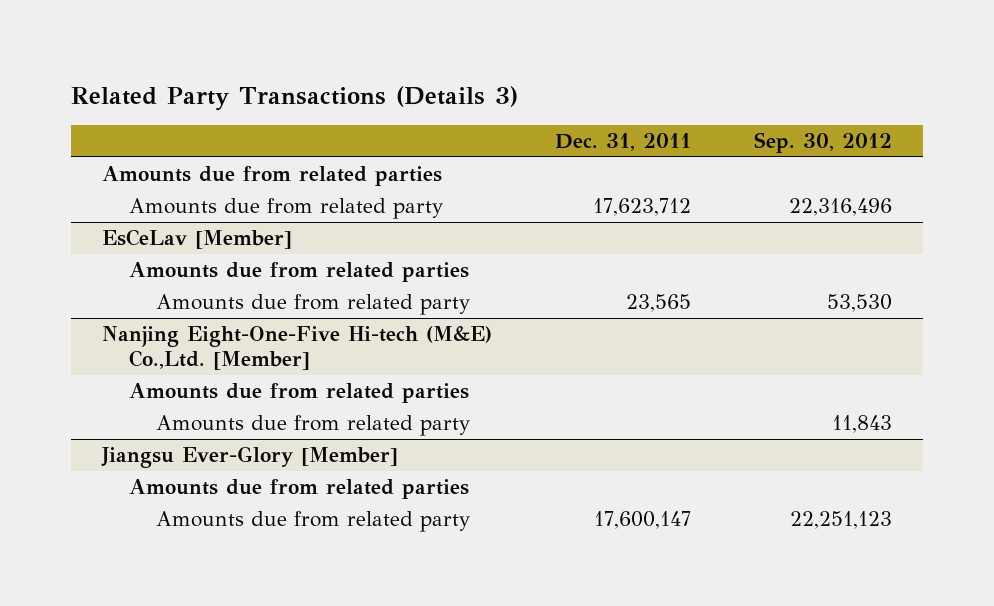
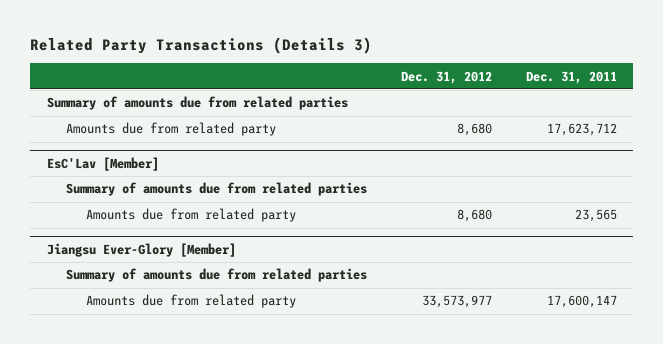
[753,132,892,154] Sep. 30, 2012 -> none
none -> [400,70,492,84] Dec. 31, 2012
[102,166,443,187] Amounts due from related parties -> [46,96,348,111] Summary of amounts due from related parties
[102,229,293,250] EsCeLav [Member] -> none
none -> [46,156,159,171] EsC'Lav [Member]
[129,262,470,283] Amounts due from related parties -> [66,182,368,197] Summary of amounts due from related parties
[102,326,493,370] Nanjing Eight-One-Five Hi-tech (M&E) Co.,Ltd. [Member] -> none
[129,383,470,404] Amounts due from related parties -> none
[156,415,471,437] Amounts due from related party -> none
[129,479,470,500] Amounts due from related parties -> [66,268,368,283] Summary of amounts due from related parties

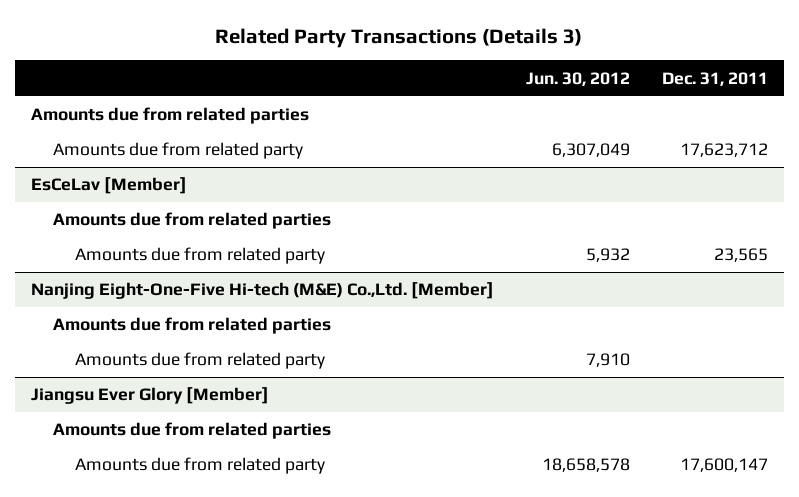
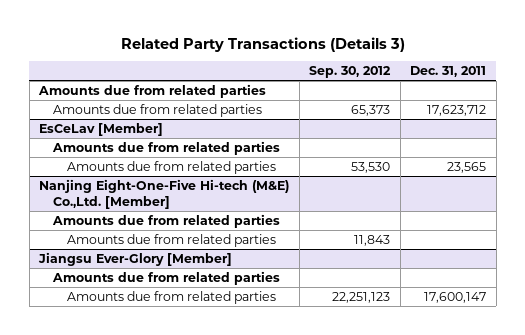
[525,71,630,86] Jun. 30, 2012 -> none
none -> [309,66,392,79] Sep. 30, 2012
[52,142,303,160] Amounts due from related party -> [53,103,263,117] Amounts due from related parties
[74,247,325,265] Amounts due from related party -> [66,160,276,174] Amounts due from related parties
[74,352,325,370] Amounts due from related party -> none
[31,387,270,405] Jiangsu Ever Glory [Member] -> none
none -> [38,251,233,266] Jiangsu Ever-Glory [Member]
none -> [52,270,281,285] Amounts due from related parties
[74,457,325,475] Amounts due from related party -> [66,290,276,304] Amounts due from related parties

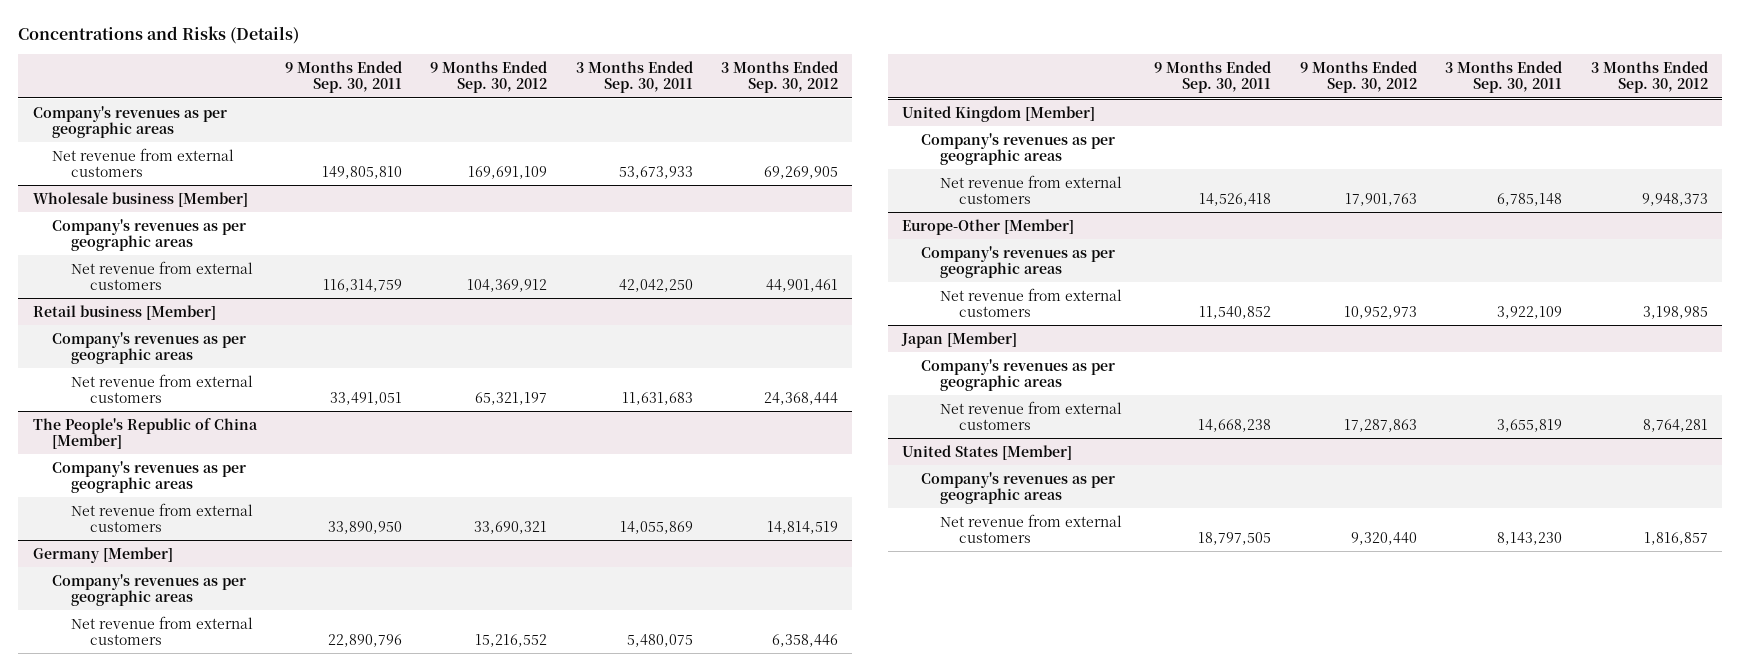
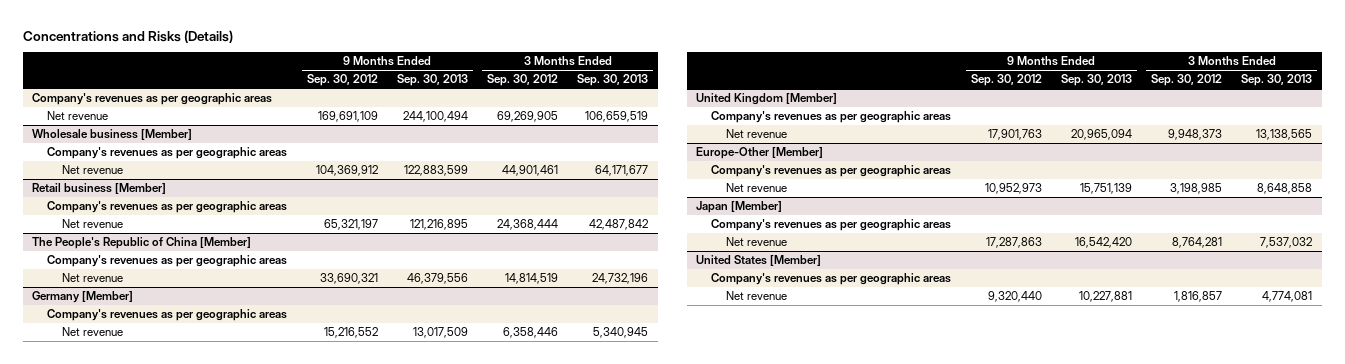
[285,60,403,94] 9 Months Ended Sep. 30, 2011 -> none
[575,60,693,94] 3 Months Ended Sep. 30, 2011 -> none
none -> [396,74,468,87] Sep. 30, 2013
none -> [577,74,649,87] Sep. 30, 2013
[51,147,234,177] Net revenue from external customers -> [47,111,109,121] Net revenue
[70,260,253,290] Net revenue from external customers -> [62,165,124,175] Net revenue
[70,373,253,403] Net revenue from external customers -> [62,219,124,229] Net revenue
[70,502,253,532] Net revenue from external customers -> [62,273,124,283] Net revenue
[70,615,253,645] Net revenue from external customers -> [62,327,124,337] Net revenue
[940,174,1123,204] Net revenue from external customers -> [726,129,788,139] Net revenue
[940,287,1123,317] Net revenue from external customers -> [726,183,788,193] Net revenue
[940,400,1123,430] Net revenue from external customers -> [726,237,788,247] Net revenue
[940,513,1123,543] Net revenue from external customers -> [726,291,788,301] Net revenue

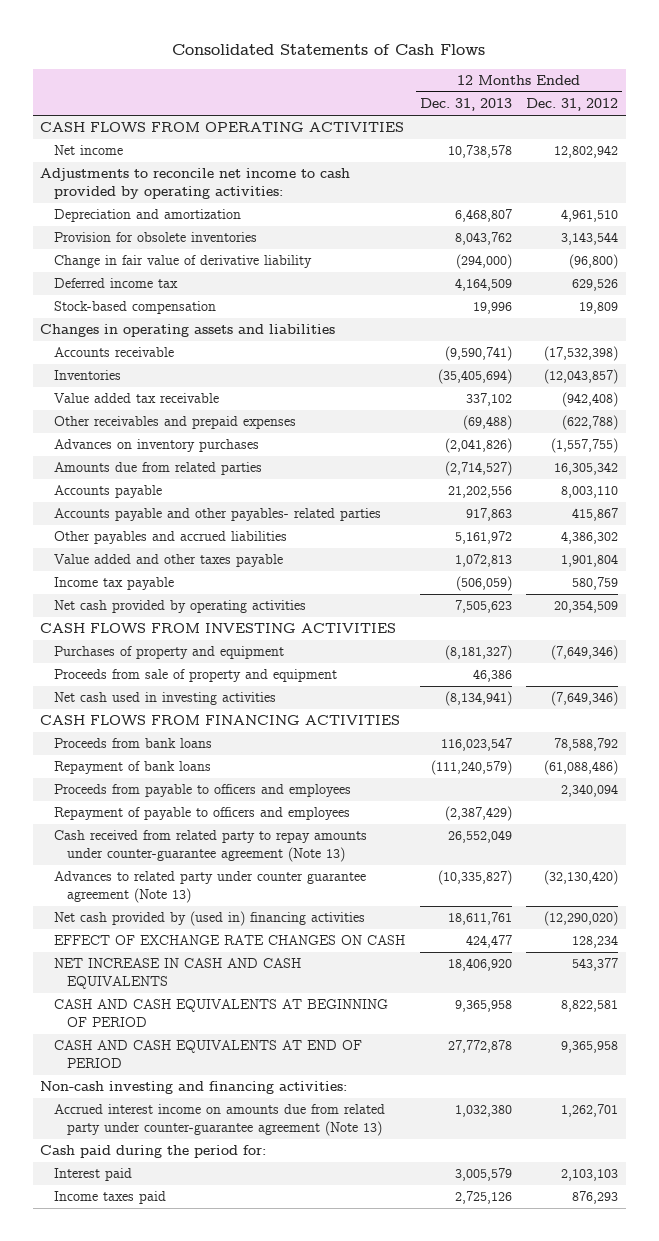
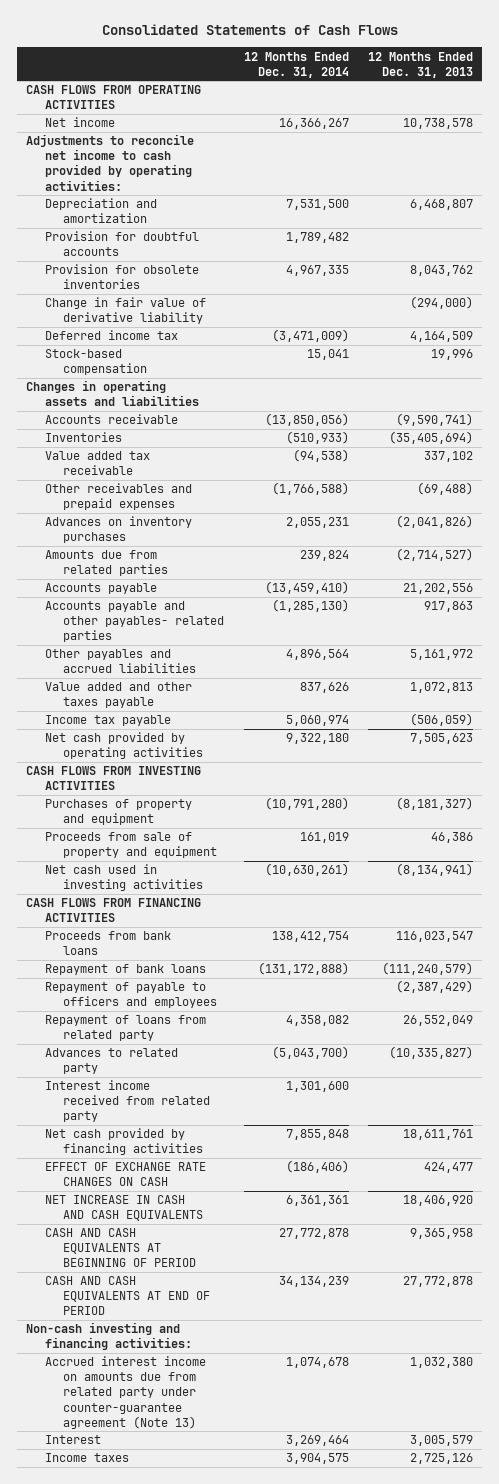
[526,98,619,112] Dec. 31, 2012 -> none
none -> [243,51,349,78] 12 Months Ended Dec. 31, 2014
none -> [44,231,199,257] Provision for doubtful accounts
[53,784,351,798] Proceeds from payable to officers and employees -> none
[53,830,367,863] Cash received from related party to repay amounts under counter-guarantee agreement (Note 13) -> [44,1015,206,1042] Repayment of loans from related party
[53,871,366,904] Advances to related party under counter guarantee agreement (Note 13) -> [44,1048,178,1075] Advances to related party
none -> [44,1080,211,1123] Interest income received from related party
[53,911,365,927] Net cash provided by (used in) financing activities -> [44,1128,204,1156] Net cash provided by financing activities
[40,1145,267,1159] Cash paid during the period for: -> none
[53,1168,132,1182] Interest paid -> [44,1435,101,1445] Interest
[53,1191,166,1205] Income taxes paid -> [44,1453,129,1463] Income taxes

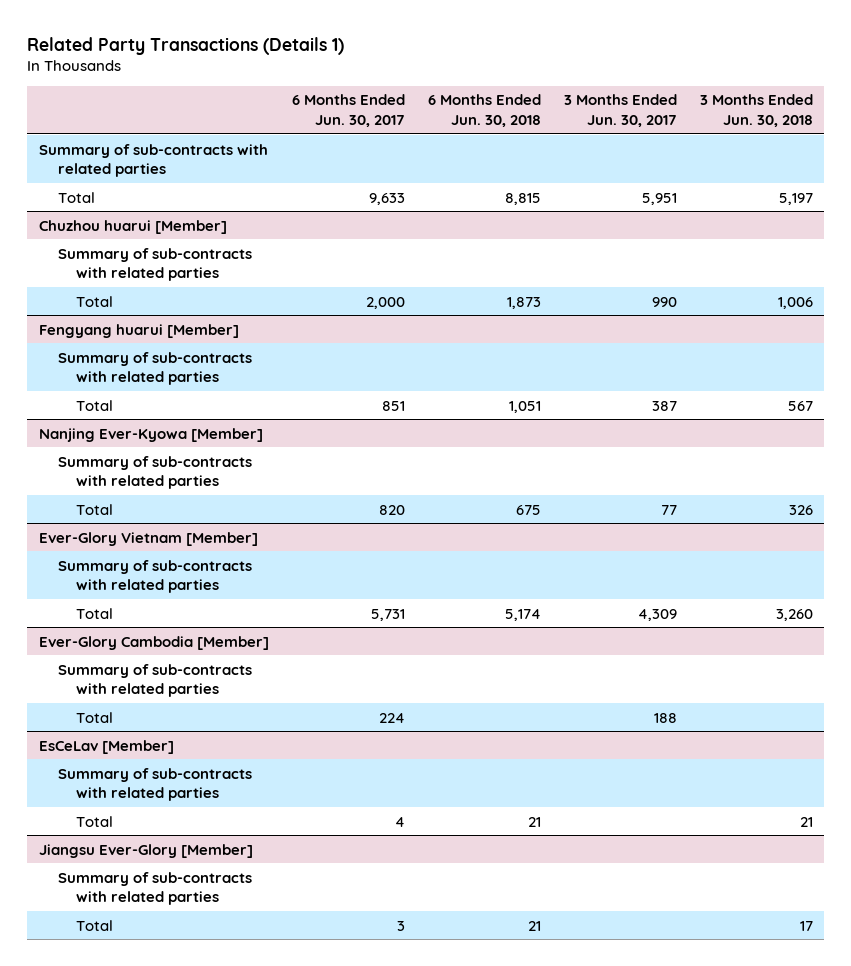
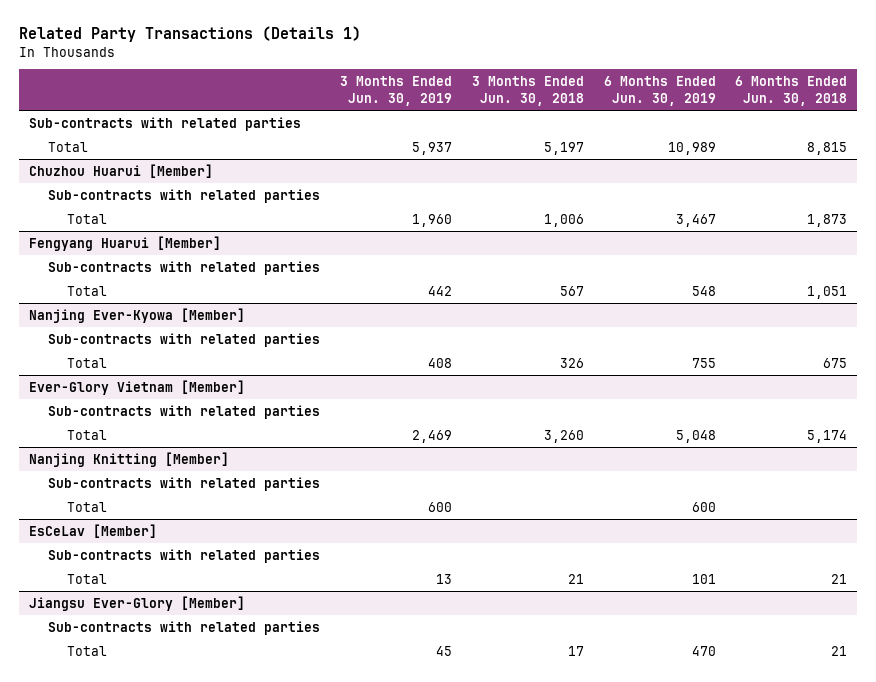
[291,94,405,127] 6 Months Ended Jun. 30, 2017 -> none
[563,94,677,127] 3 Months Ended Jun. 30, 2017 -> none
none -> [339,76,452,106] 3 Months Ended Jun. 30, 2019
none -> [603,76,716,106] 6 Months Ended Jun. 30, 2019
[38,143,268,177] Summary of sub-contracts with related parties -> [28,116,301,131] Sub-contracts with related parties
[38,219,227,234] Chuzhou huarui [Member] -> [28,163,213,178] Chuzhou Huarui [Member]
[57,247,252,281] Summary of sub-contracts with related parties -> [47,188,320,203] Sub-contracts with related parties
[38,323,239,338] Fengyang huarui [Member] -> [28,235,221,251] Fengyang Huarui [Member]
[57,351,252,385] Summary of sub-contracts with related parties -> [47,260,320,275] Sub-contracts with related parties
[57,455,252,489] Summary of sub-contracts with related parties -> [47,332,320,347] Sub-contracts with related parties
[57,559,252,593] Summary of sub-contracts with related parties -> [47,404,320,419] Sub-contracts with related parties
[38,635,269,650] Ever-Glory Cambodia [Member] -> none
none -> [28,451,229,467] Nanjing Knitting [Member]
[57,663,252,697] Summary of sub-contracts with related parties -> [47,476,320,491] Sub-contracts with related parties
[57,767,252,801] Summary of sub-contracts with related parties -> [47,548,320,563] Sub-contracts with related parties
[57,871,252,905] Summary of sub-contracts with related parties -> [47,620,320,635] Sub-contracts with related parties

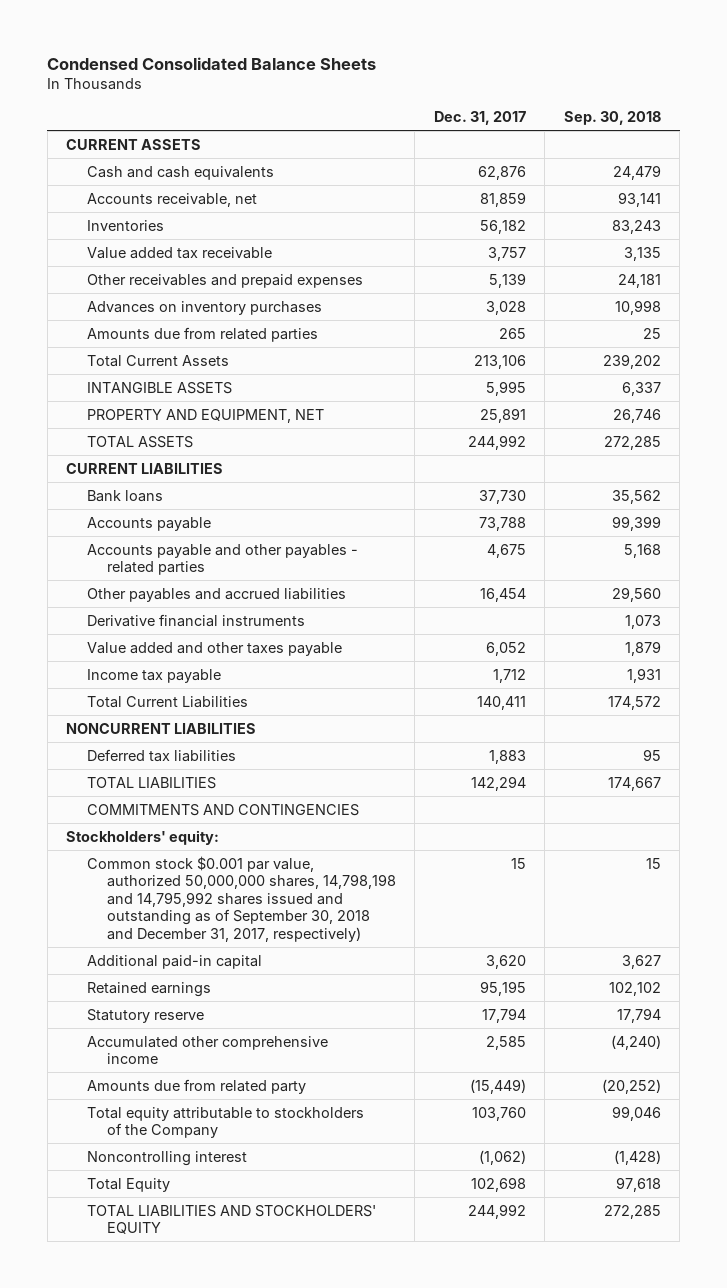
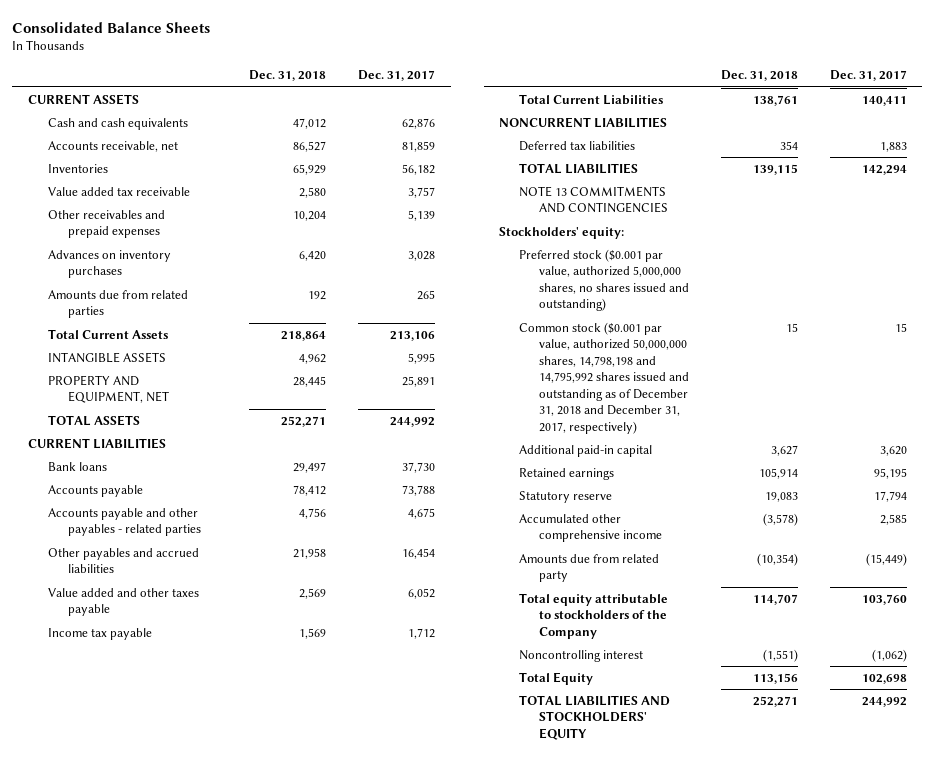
[47,56,377,70] Condensed Consolidated Balance Sheets -> [12,21,211,33] Consolidated Balance Sheets
[563,111,661,126] Sep. 30, 2018 -> none
none -> [249,70,327,82] Dec. 31, 2018
[86,613,305,627] Derivative financial instruments -> none
[86,803,359,816] COMMITMENTS AND CONTINGENCIES -> [519,185,669,214] NOTE 13 COMMITMENTS AND CONTINGENCIES
none -> [519,248,690,312] Preferred stock ($0.001 par value, authorized 5,000,000 shares, no shares issued and outstanding)
[86,855,396,942] Common stock $0.001 par value, authorized 50,000,000 shares, 14,798,198 and 14,795,992 shares issued and outstanding as of September 30, 2018 and December 31, 2017, respectively) -> [519,321,690,434] Common stock ($0.001 par value, authorized 50,000,000 shares, 14,798,198 and 14,795,992 shares issued and outstanding as of December 31, 2018 and December 31, 2017, respectively)

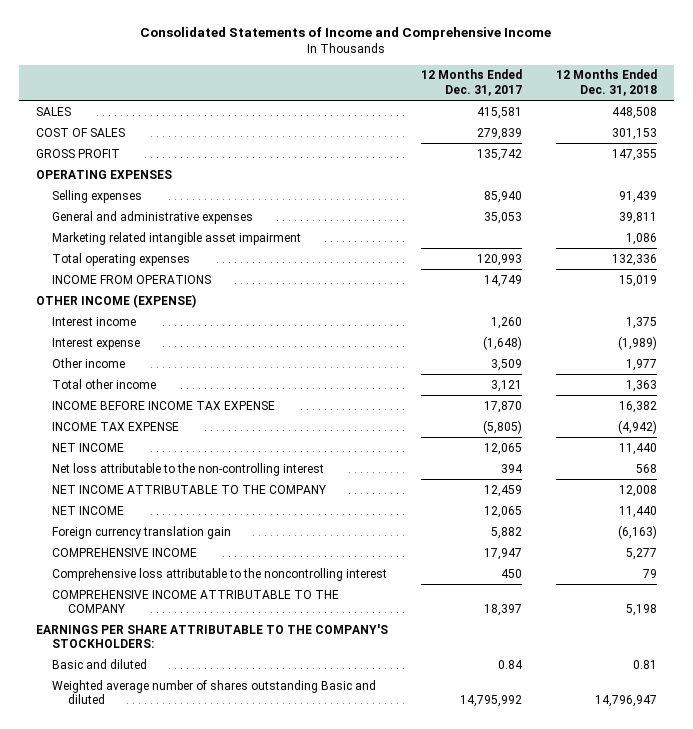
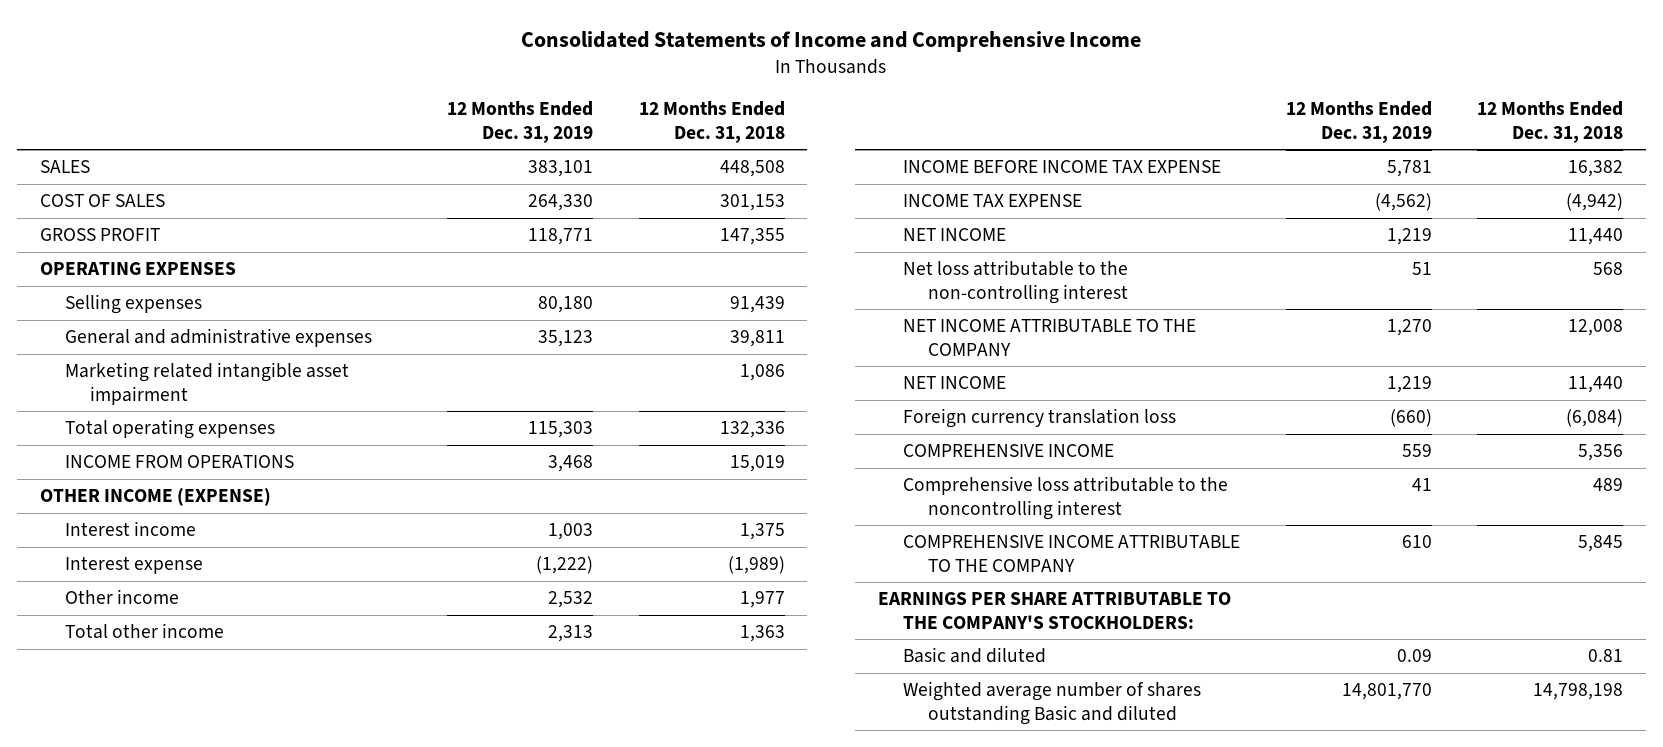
[421,69,523,96] 12 Months Ended Dec. 31, 2017 -> none
none -> [447,101,594,143] 12 Months Ended Dec. 31, 2019
[52,525,232,539] Foreign currency translation gain -> [903,408,1177,429] Foreign currency translation loss
[617,524,657,539] (6,163) -> [1565,409,1623,428] (6,084)
[625,547,657,560] 5,277 -> [1577,444,1623,462] 5,356
[642,568,657,578] 79 -> [1592,478,1623,492] 489
[625,604,657,617] 5,198 -> [1577,535,1623,553] 5,845
[594,695,657,708] 14,796,947 -> [1532,683,1623,701] 14,798,198

